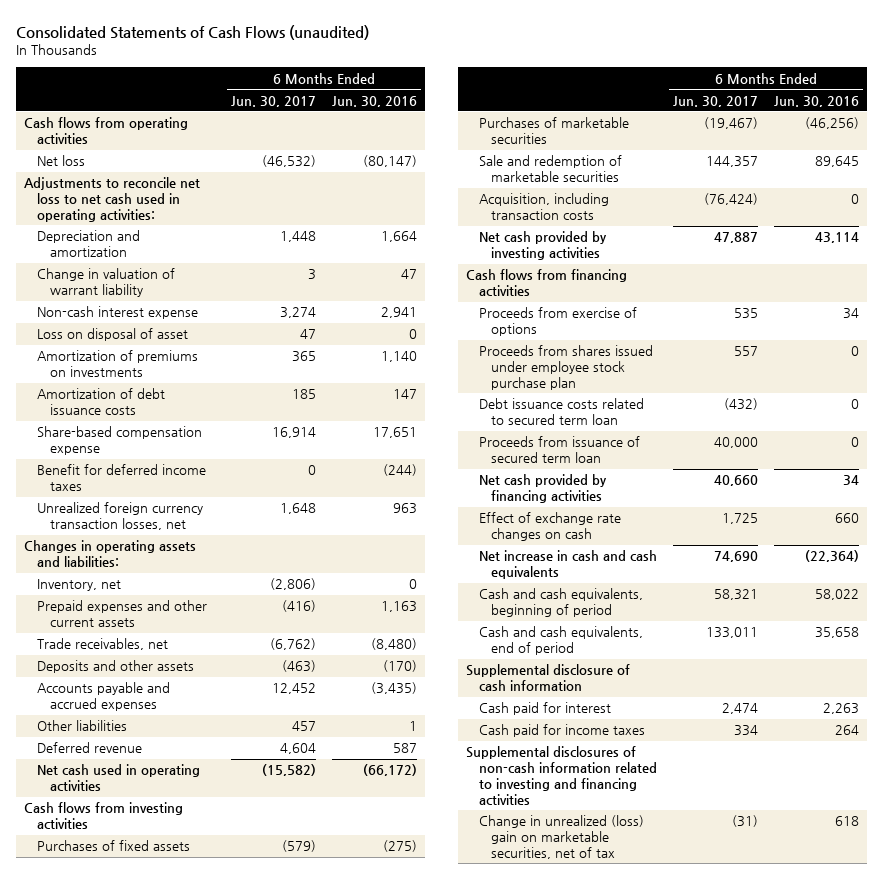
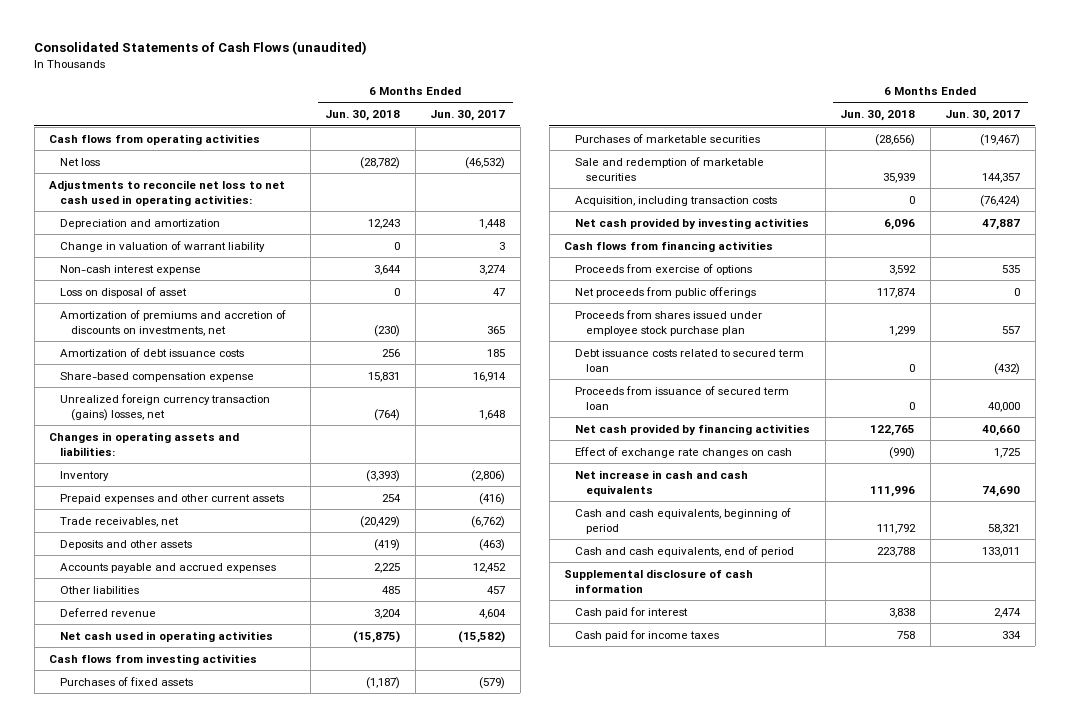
[332,95,418,107] Jun. 30, 2016 -> none
none -> [325,110,401,122] Jun. 30, 2018
[36,350,198,378] Amortization of premiums on investments -> [60,309,287,336] Amortization of premiums and accretion of discounts on investments, net
[36,464,206,492] Benefit for deferred income taxes -> none
[36,502,203,531] Unrealized foreign currency transaction losses, net -> [60,393,271,421] Unrealized foreign currency transaction (gains) losses, net
[36,579,121,592] Inventory, net -> [60,470,110,481] Inventory
none -> [574,286,756,298] Net proceeds from public offerings
[466,746,657,805] Supplemental disclosures of non-cash information related to investing and financing activities -> none
[478,815,644,859] Change in unrealized (loss) gain on marketable securities, net of tax -> none

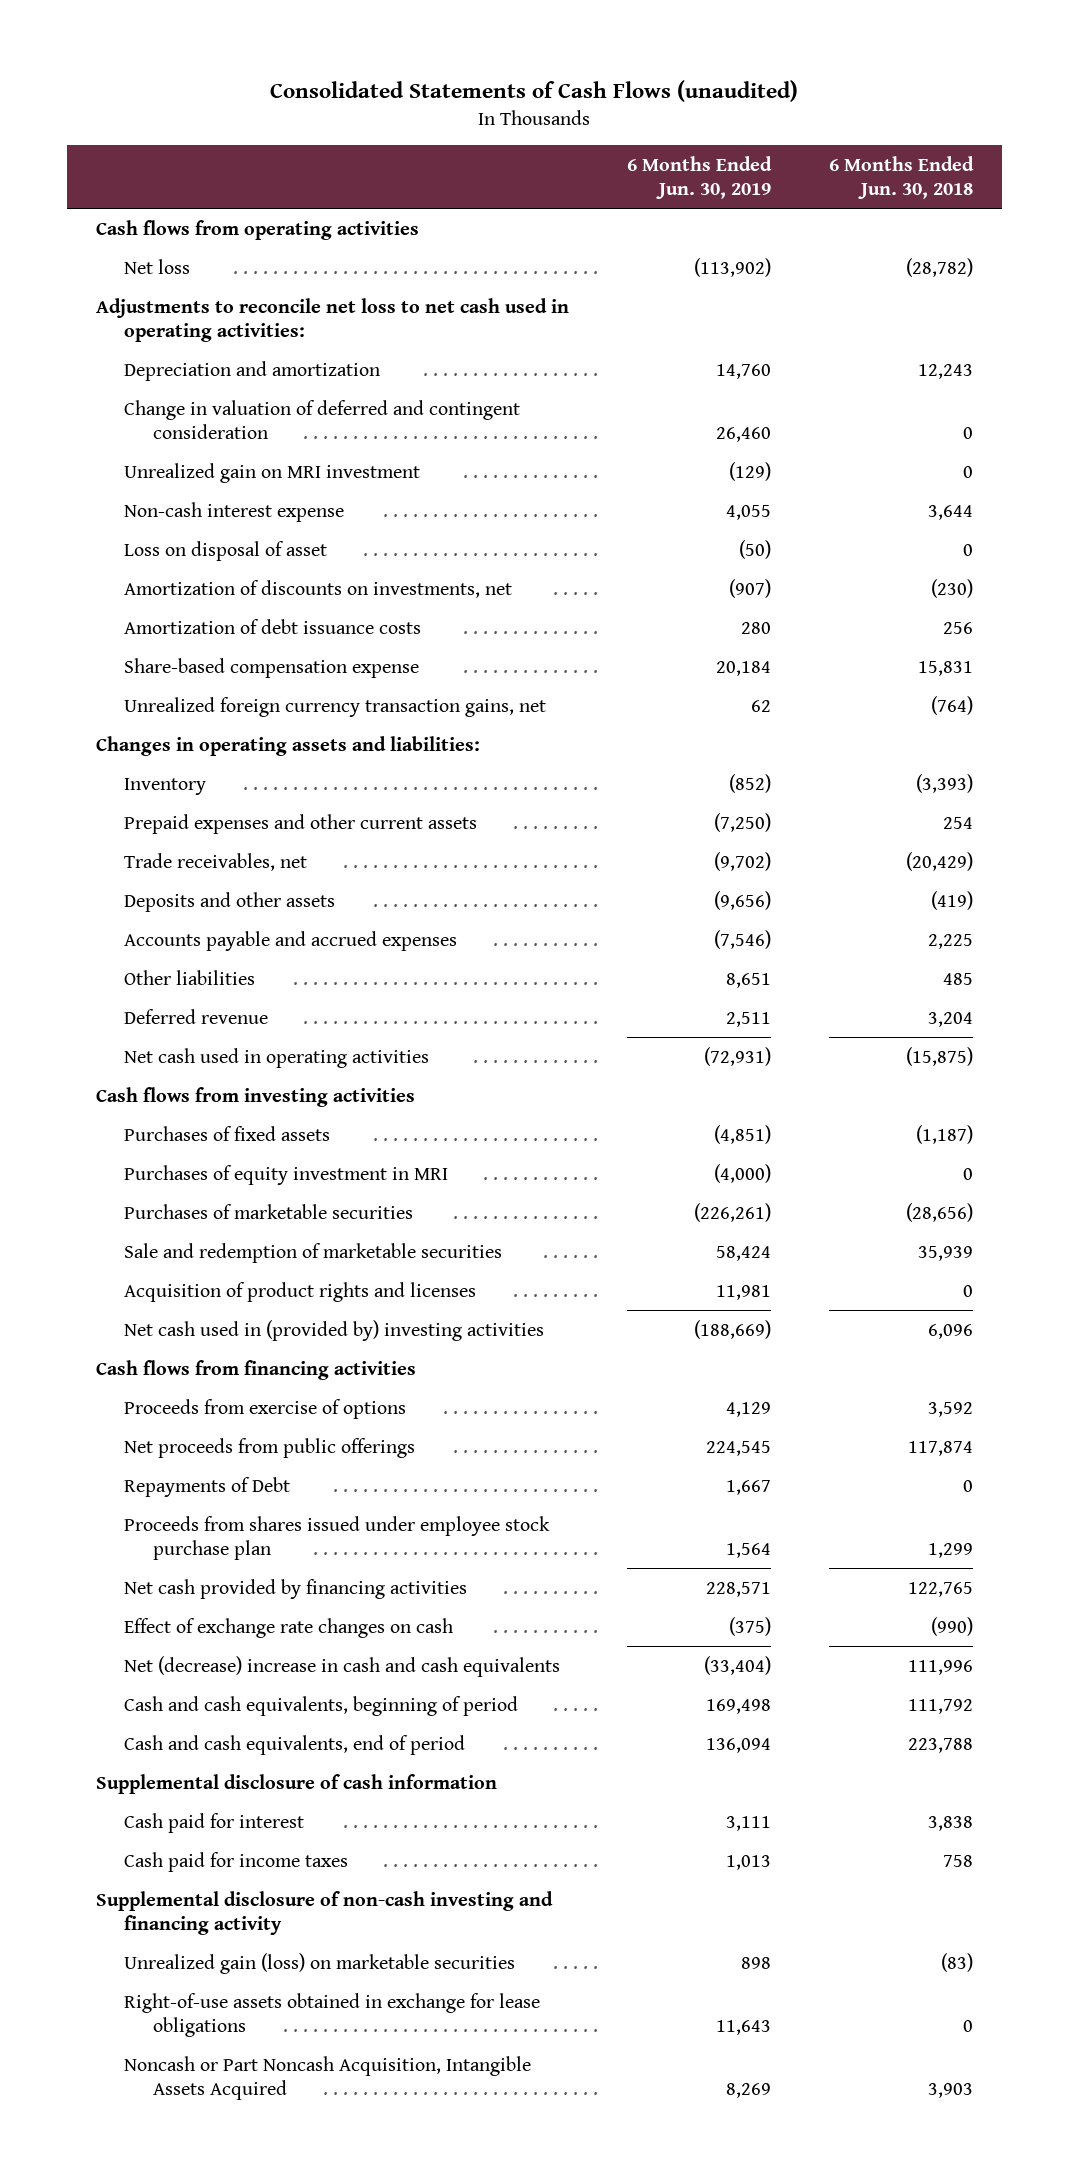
[430,110,506,122] Jun. 30, 2017 -> none
none -> [626,155,772,200] 6 Months Ended Jun. 30, 2019
[60,240,266,252] Change in valuation of warrant liability -> none
none -> [124,399,521,439] Change in valuation of deferred and contingent consideration
none -> [124,462,421,483] Unrealized gain on MRI investment
[60,309,287,336] Amortization of premiums and accretion of discounts on investments, net -> [124,579,513,598] Amortization of discounts on investments, net
[60,393,271,421] Unrealized foreign currency transaction (gains) losses, net -> [124,696,547,717] Unrealized foreign currency transaction gains, net
none -> [124,1164,449,1185] Purchases of equity investment in MRI
[574,195,777,206] Acquisition, including transaction costs -> none
none -> [124,1281,477,1302] Acquisition of product rights and licenses
[574,217,809,229] Net cash provided by investing activities -> [124,1319,545,1341] Net cash used in (provided by) investing activities
none -> [124,1476,291,1497] Repayments of Debt
[574,348,804,372] Debt issuance costs related to secured term loan -> none
[574,385,789,410] Proceeds from issuance of secured term loan -> none
[574,469,748,496] Net increase in cash and cash equivalents -> [124,1655,561,1677] Net (decrease) increase in cash and cash equivalents
none -> [95,1890,553,1935] Supplemental disclosure of non-cash investing and financing activity
none -> [124,1952,516,1974] Unrealized gain (loss) on marketable securities
none -> [124,1992,541,2037] Right-of-use assets obtained in exchange for lease obligations
none -> [124,2055,532,2100] Noncash or Part Noncash Acquisition, Intangible Assets Acquired

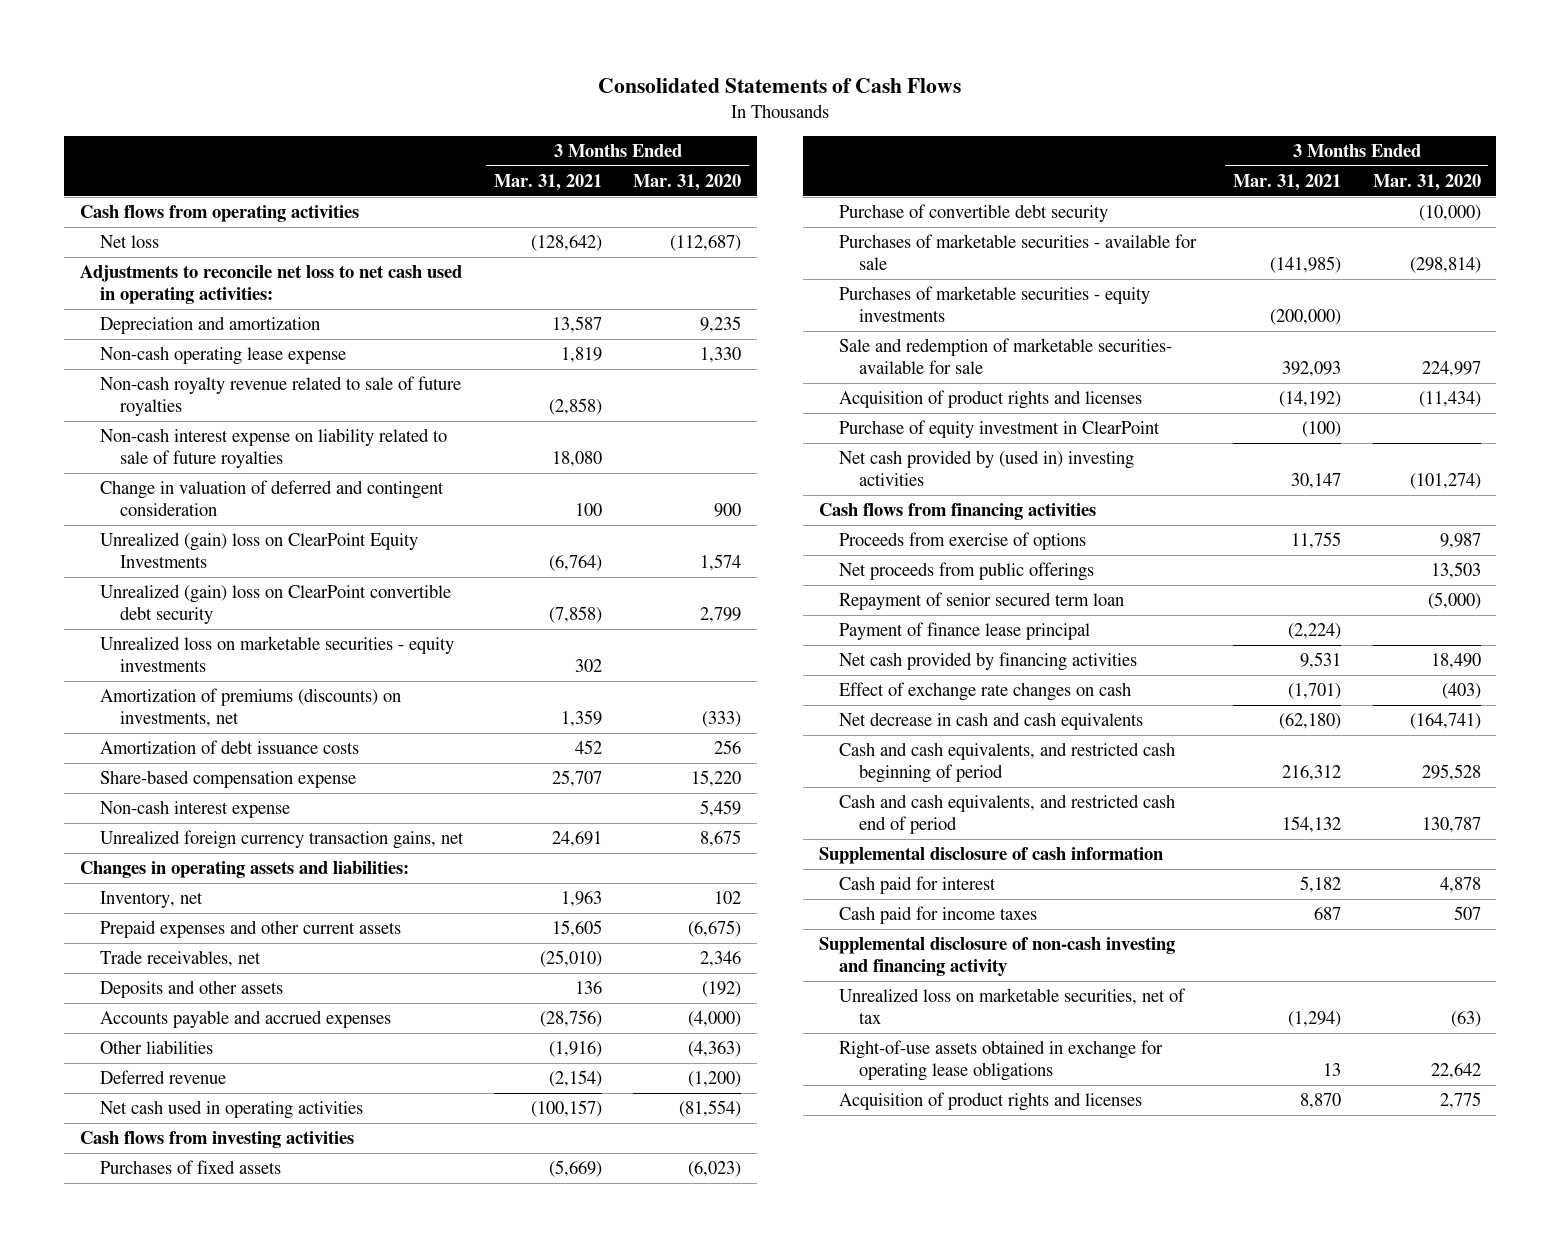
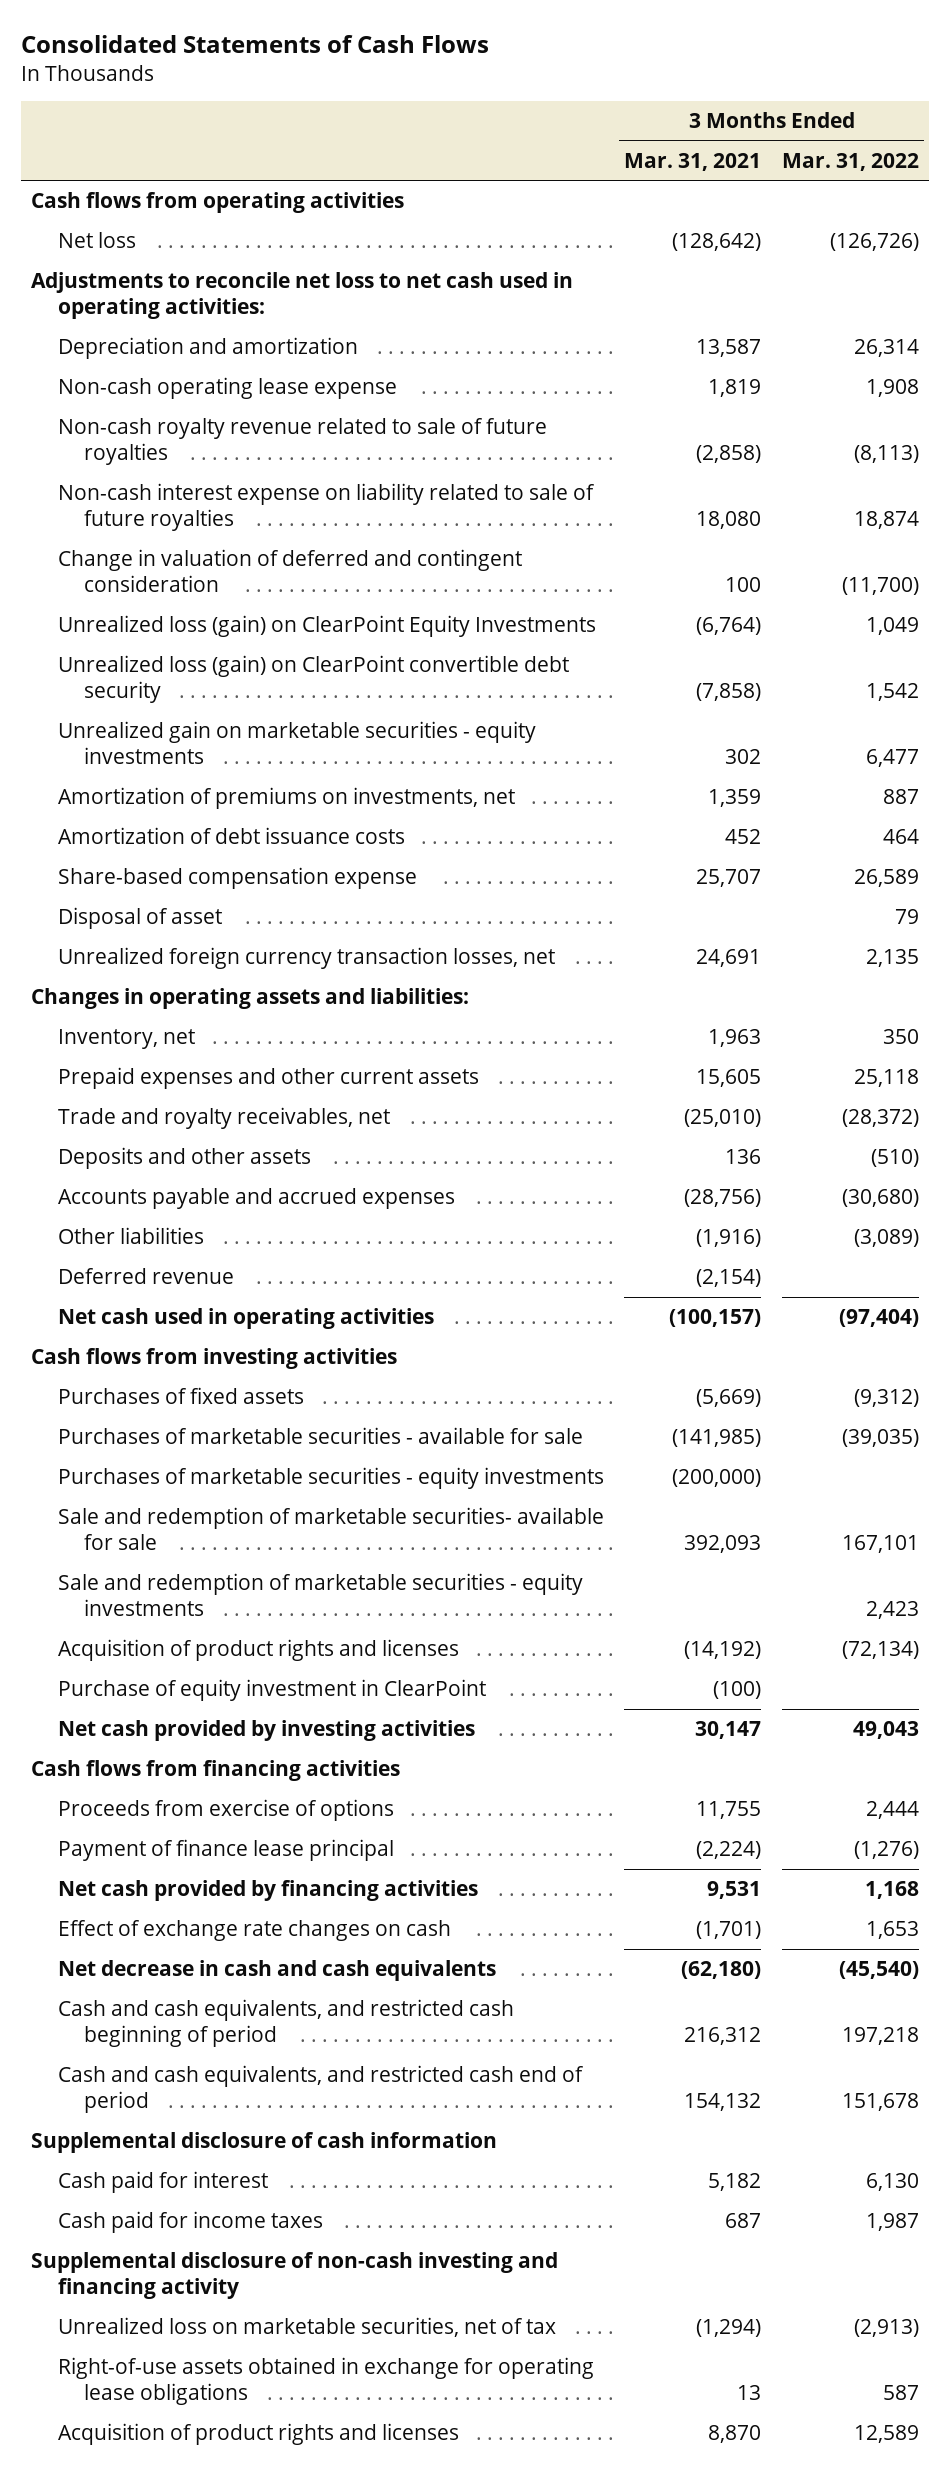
[633,173,742,191] Mar. 31, 2020 -> none
none -> [782,152,920,171] Mar. 31, 2022
[99,531,418,568] Unrealized (gain) loss on ClearPoint Equity Investments -> [57,615,596,638] Unrealized loss (gain) on ClearPoint Equity Investments
[99,583,451,624] Unrealized (gain) loss on ClearPoint convertible debt security -> [57,655,569,704] Unrealized loss (gain) on ClearPoint convertible debt security
[99,635,454,672] Unrealized loss on marketable securities - equity investments -> [57,721,536,765] Unrealized gain on marketable securities - equity investments
[99,687,401,727] Amortization of premiums (discounts) on investments, net -> [57,787,515,810] Amortization of premiums on investments, net
[99,799,290,818] Non-cash interest expense -> none
none -> [57,907,222,930] Disposal of asset
[99,829,464,849] Unrealized foreign currency transaction gains, net -> [57,947,555,970] Unrealized foreign currency transaction losses, net
[99,949,261,967] Trade receivables, net -> [57,1107,390,1130] Trade and royalty receivables, net
[838,203,1108,222] Purchase of convertible debt security -> none
none -> [57,1573,583,1617] Sale and redemption of marketable securities - equity investments
[838,449,1134,486] Net cash provided by (used in) investing activities -> [57,1720,475,1742] Net cash provided by investing activities
[838,561,1094,581] Net proceeds from public offerings -> none
[838,591,1124,610] Repayment of senior secured term loan -> none

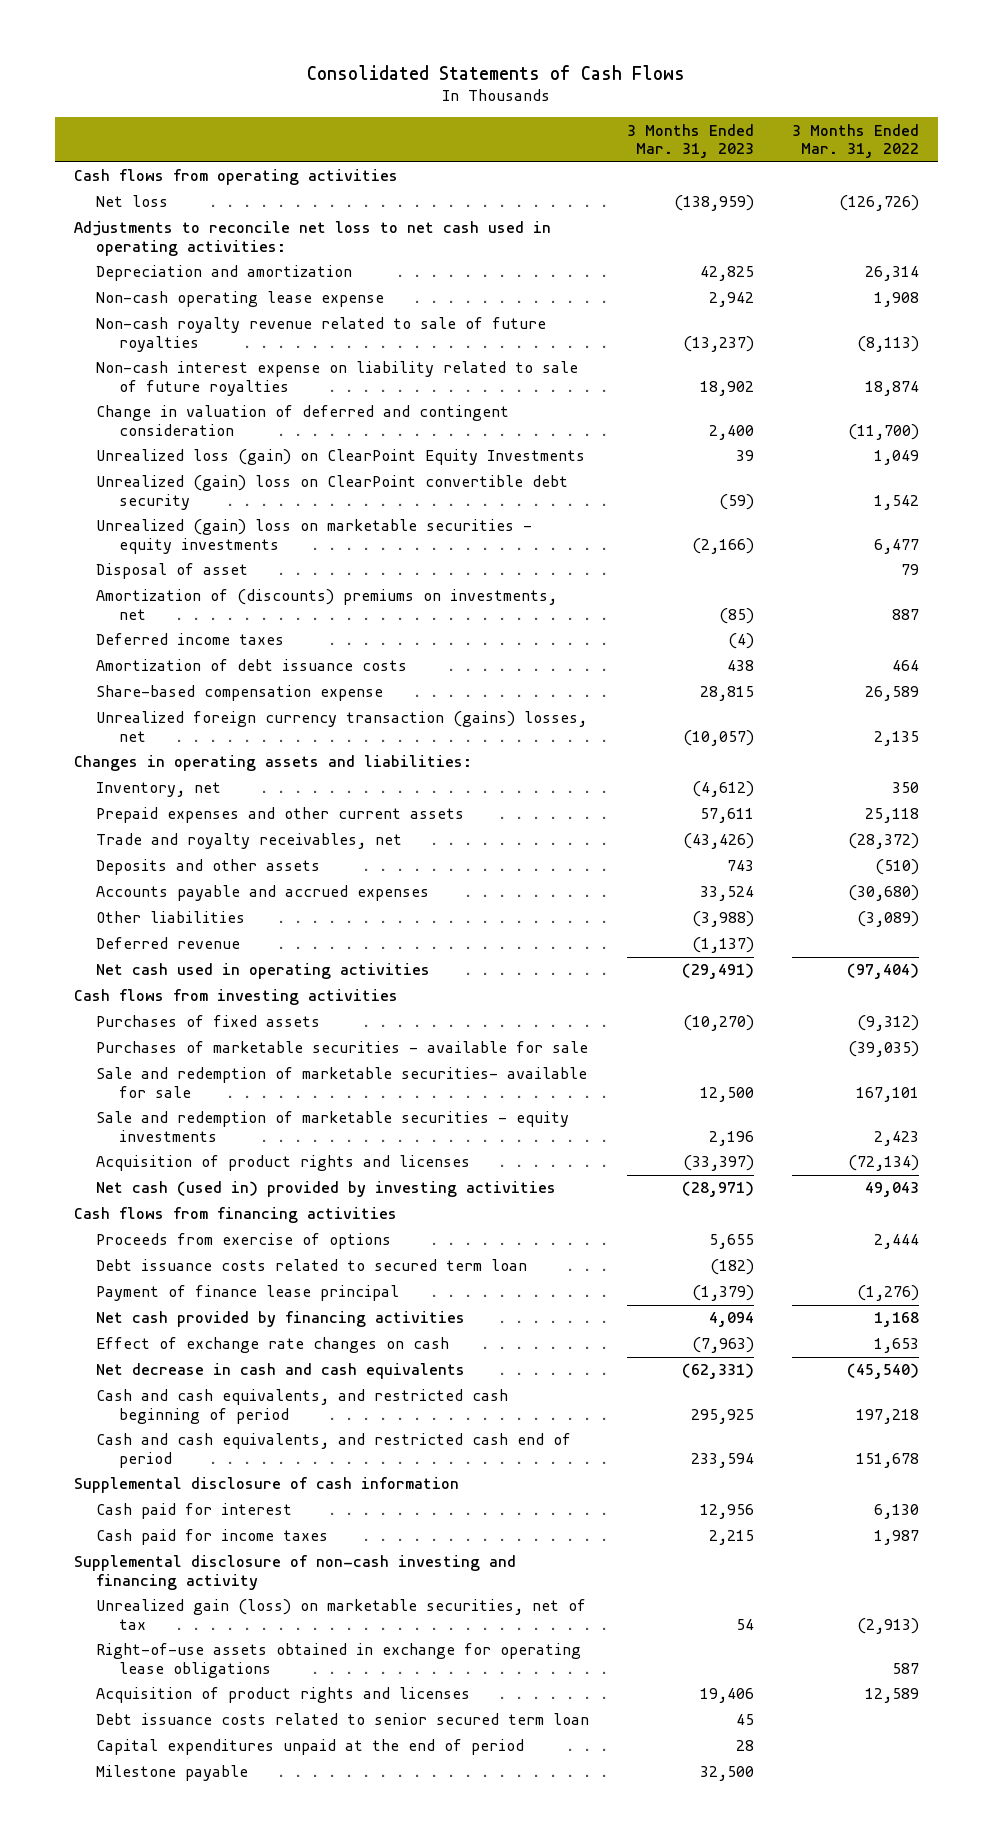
[624,152,762,171] Mar. 31, 2021 -> none
none -> [627,123,755,159] 3 Months Ended Mar. 31, 2023
[57,655,569,704] Unrealized loss (gain) on ClearPoint convertible debt security -> [96,475,569,511] Unrealized (gain) loss on ClearPoint convertible debt security
[57,721,536,765] Unrealized gain on marketable securities - equity investments -> [96,519,533,555] Unrealized (gain) loss on marketable securities - equity investments
[57,907,222,930] Disposal of asset -> [96,563,249,580] Disposal of asset
[57,787,515,810] Amortization of premiums on investments, net -> [96,589,558,621] Amortization of (discounts) premiums on investments, net
none -> [96,633,285,646] Deferred income taxes
[57,947,555,970] Unrealized foreign currency transaction losses, net -> [96,711,588,743] Unrealized foreign currency transaction (gains) losses, net
[57,1467,604,1490] Purchases of marketable securities - equity investments -> none
[57,1679,486,1702] Purchase of equity investment in ClearPoint -> none
[57,1720,475,1742] Net cash provided by investing activities -> [96,1181,557,1198] Net cash (used in) provided by investing activities
none -> [96,1259,528,1272] Debt issuance costs related to secured term loan
[57,2317,556,2338] Unrealized loss on marketable securities, net of tax -> [96,1599,587,1631] Unrealized gain (loss) on marketable securities, net of tax
none -> [96,1713,590,1726] Debt issuance costs related to senior secured term loan
none -> [96,1739,525,1756] Capital expenditures unpaid at the end of period
none -> [96,1765,249,1782] Milestone payable

